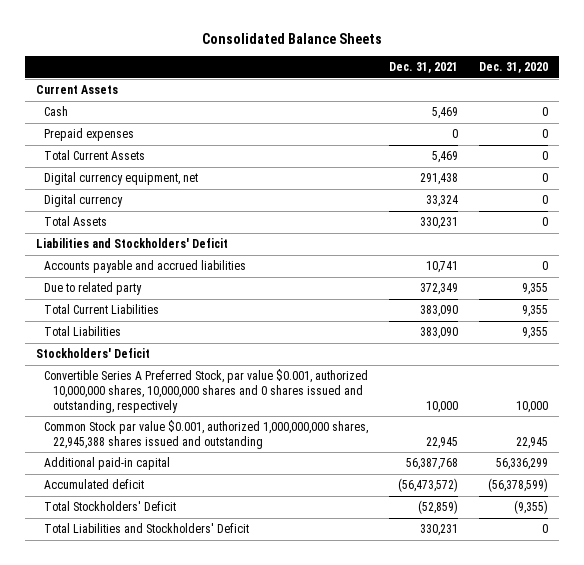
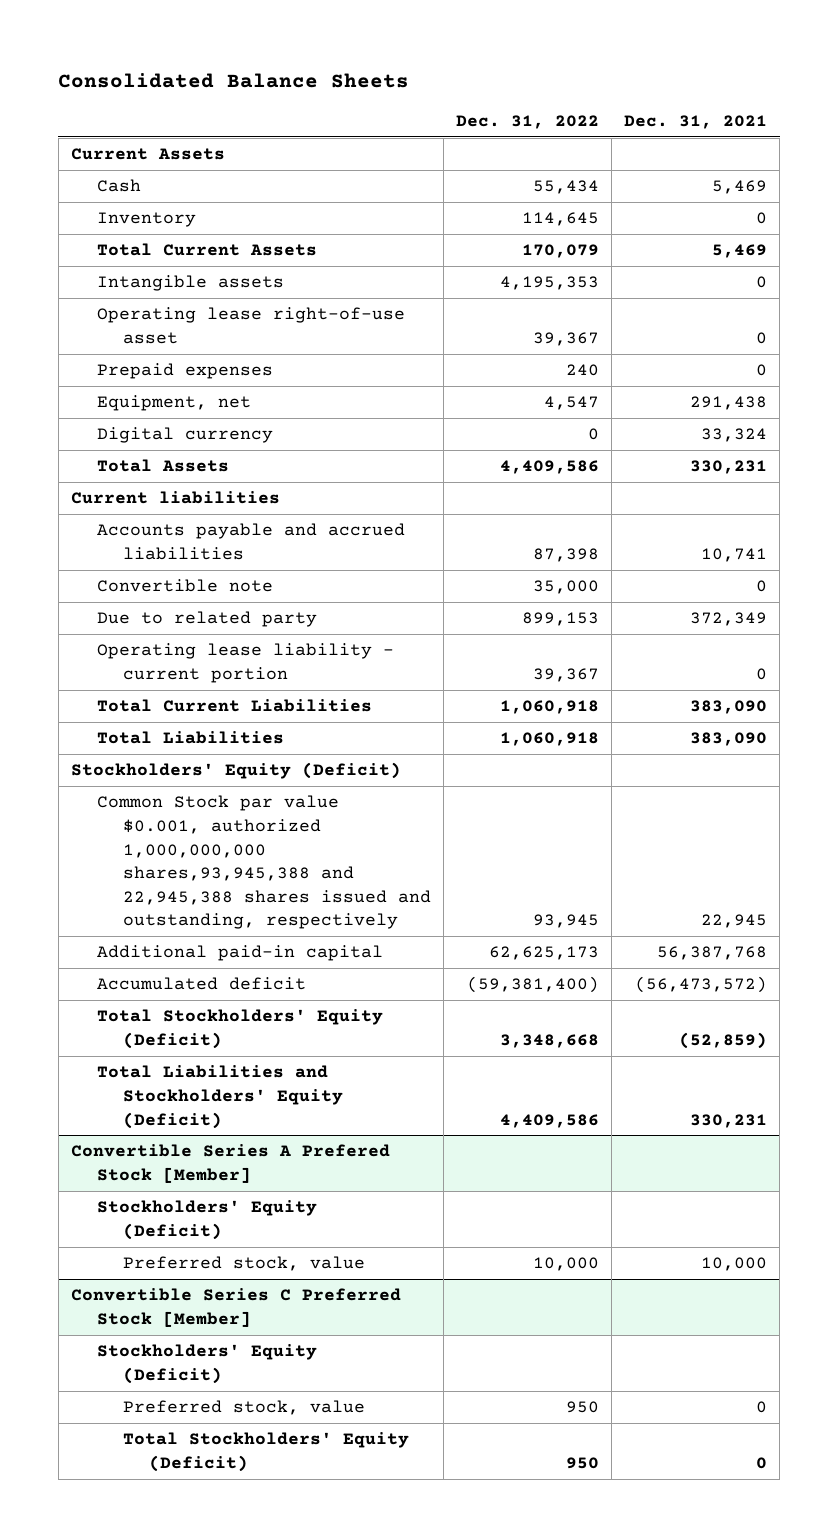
[479,62,549,74] Dec. 31, 2020 -> none
none -> [456,115,600,130] Dec. 31, 2022
none -> [96,212,196,228] Inventory
none -> [96,275,284,292] Intangible assets
none -> [96,307,405,344] Operating lease right-of-use asset
[44,128,135,142] Prepaid expenses -> [96,363,273,380] Prepaid expenses
[44,172,199,186] Digital currency equipment, net -> [96,395,251,412] Equipment, net
[35,238,228,249] Liabilities and Stockholders' Deficit -> none
none -> [70,491,280,505] Current liabilities
none -> [96,579,273,593] Convertible note
none -> [96,643,394,683] Operating lease liability - current portion
[44,369,369,413] Convertible Series A Preferred Stock, par value $0.001, authorized 10,000,000 shares, 10,000,000 shares and 0 shares issued and outstanding, respectively -> none
[35,348,150,359] Stockholders' Deficit -> [70,762,401,780] Stockholders' Equity (Deficit)
[44,420,369,449] Common Stock par value $0.001, authorized 1,000,000,000 shares, 22,945,388 shares issued and outstanding -> [96,795,431,930] Common Stock par value $0.001, authorized 1,000,000,000 shares,93,945,388 and 22,945,388 shares issued and outstanding, respectively
[44,501,177,512] Total Stockholders' Deficit -> [96,1009,383,1049] Total Stockholders' Equity (Deficit)
[44,523,250,534] Total Liabilities and Stockholders' Deficit -> [96,1065,343,1129] Total Liabilities and Stockholders' Equity (Deficit)
none -> [70,1144,390,1183] Convertible Series A Prefered Stock [Member]
none -> [96,1200,317,1240] Stockholders' Equity (Deficit)
none -> [122,1256,365,1272] Preferred stock, value
none -> [70,1288,401,1327] Convertible Series C Preferred Stock [Member]
none -> [96,1344,317,1384] Stockholders' Equity (Deficit)
none -> [122,1400,365,1416] Preferred stock, value
none -> [122,1432,409,1472] Total Stockholders' Equity (Deficit)

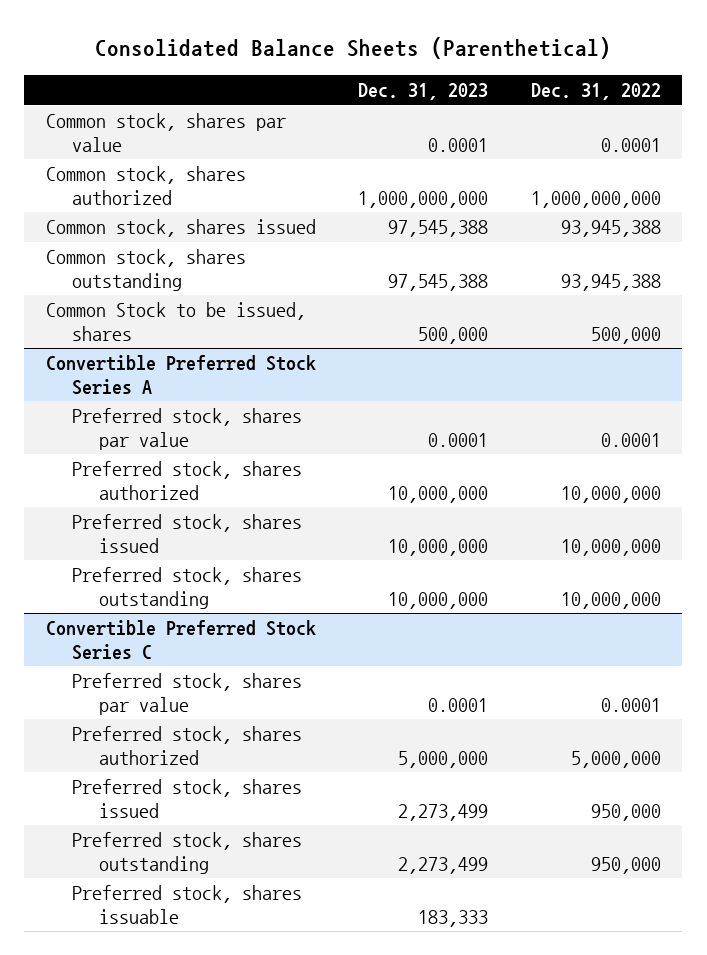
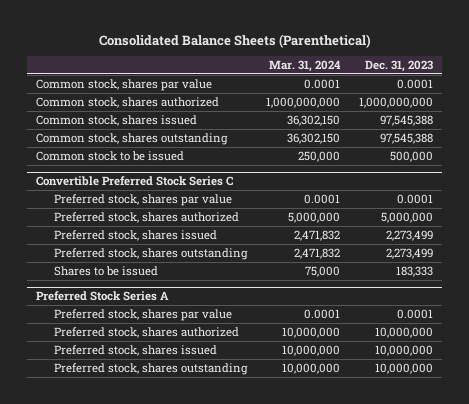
[531,82,662,100] Dec. 31, 2022 -> none
none -> [269,60,342,73] Mar. 31, 2024
[45,355,316,395] Convertible Preferred Stock Series A -> none
[72,408,303,450] Preferred stock, shares par value -> none
[72,461,303,500] Preferred stock, shares authorized -> none
[72,514,303,553] Preferred stock, shares issued -> none
[72,567,303,609] Preferred stock, shares outstanding -> none
[45,302,306,341] Common Stock to be issued, shares -> [36,151,185,162] Common stock to be issued
[72,885,303,924] Preferred stock, shares issuable -> [54,266,159,277] Shares to be issued
none -> [36,291,170,302] Preferred Stock Series A
none -> [54,309,233,322] Preferred stock, shares par value
none -> [54,327,240,339] Preferred stock, shares authorized
none -> [54,345,218,357] Preferred stock, shares issued
none -> [54,363,249,376] Preferred stock, shares outstanding

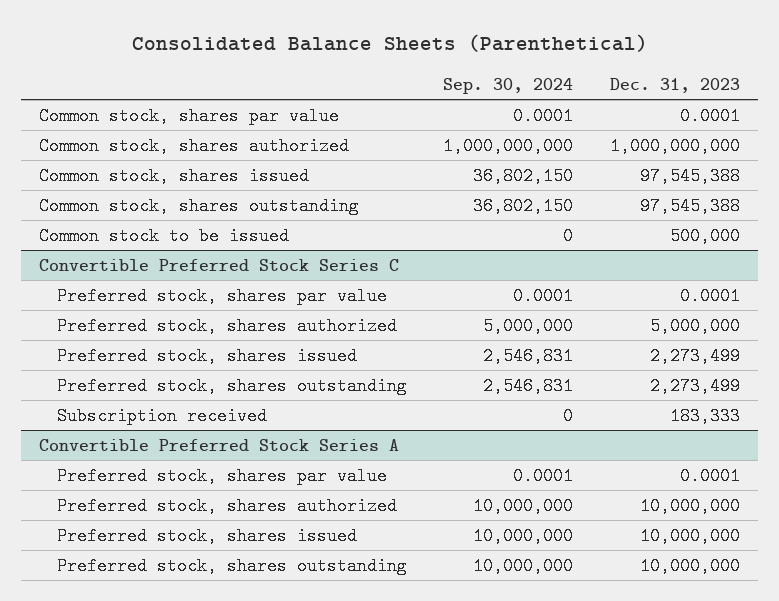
[269,60,342,73] Mar. 31, 2024 -> none
none -> [443,77,574,94] Sep. 30, 2024
[54,266,159,277] Shares to be issued -> [56,406,267,425] Subscription received
[36,291,170,302] Preferred Stock Series A -> [39,438,400,451] Convertible Preferred Stock Series A

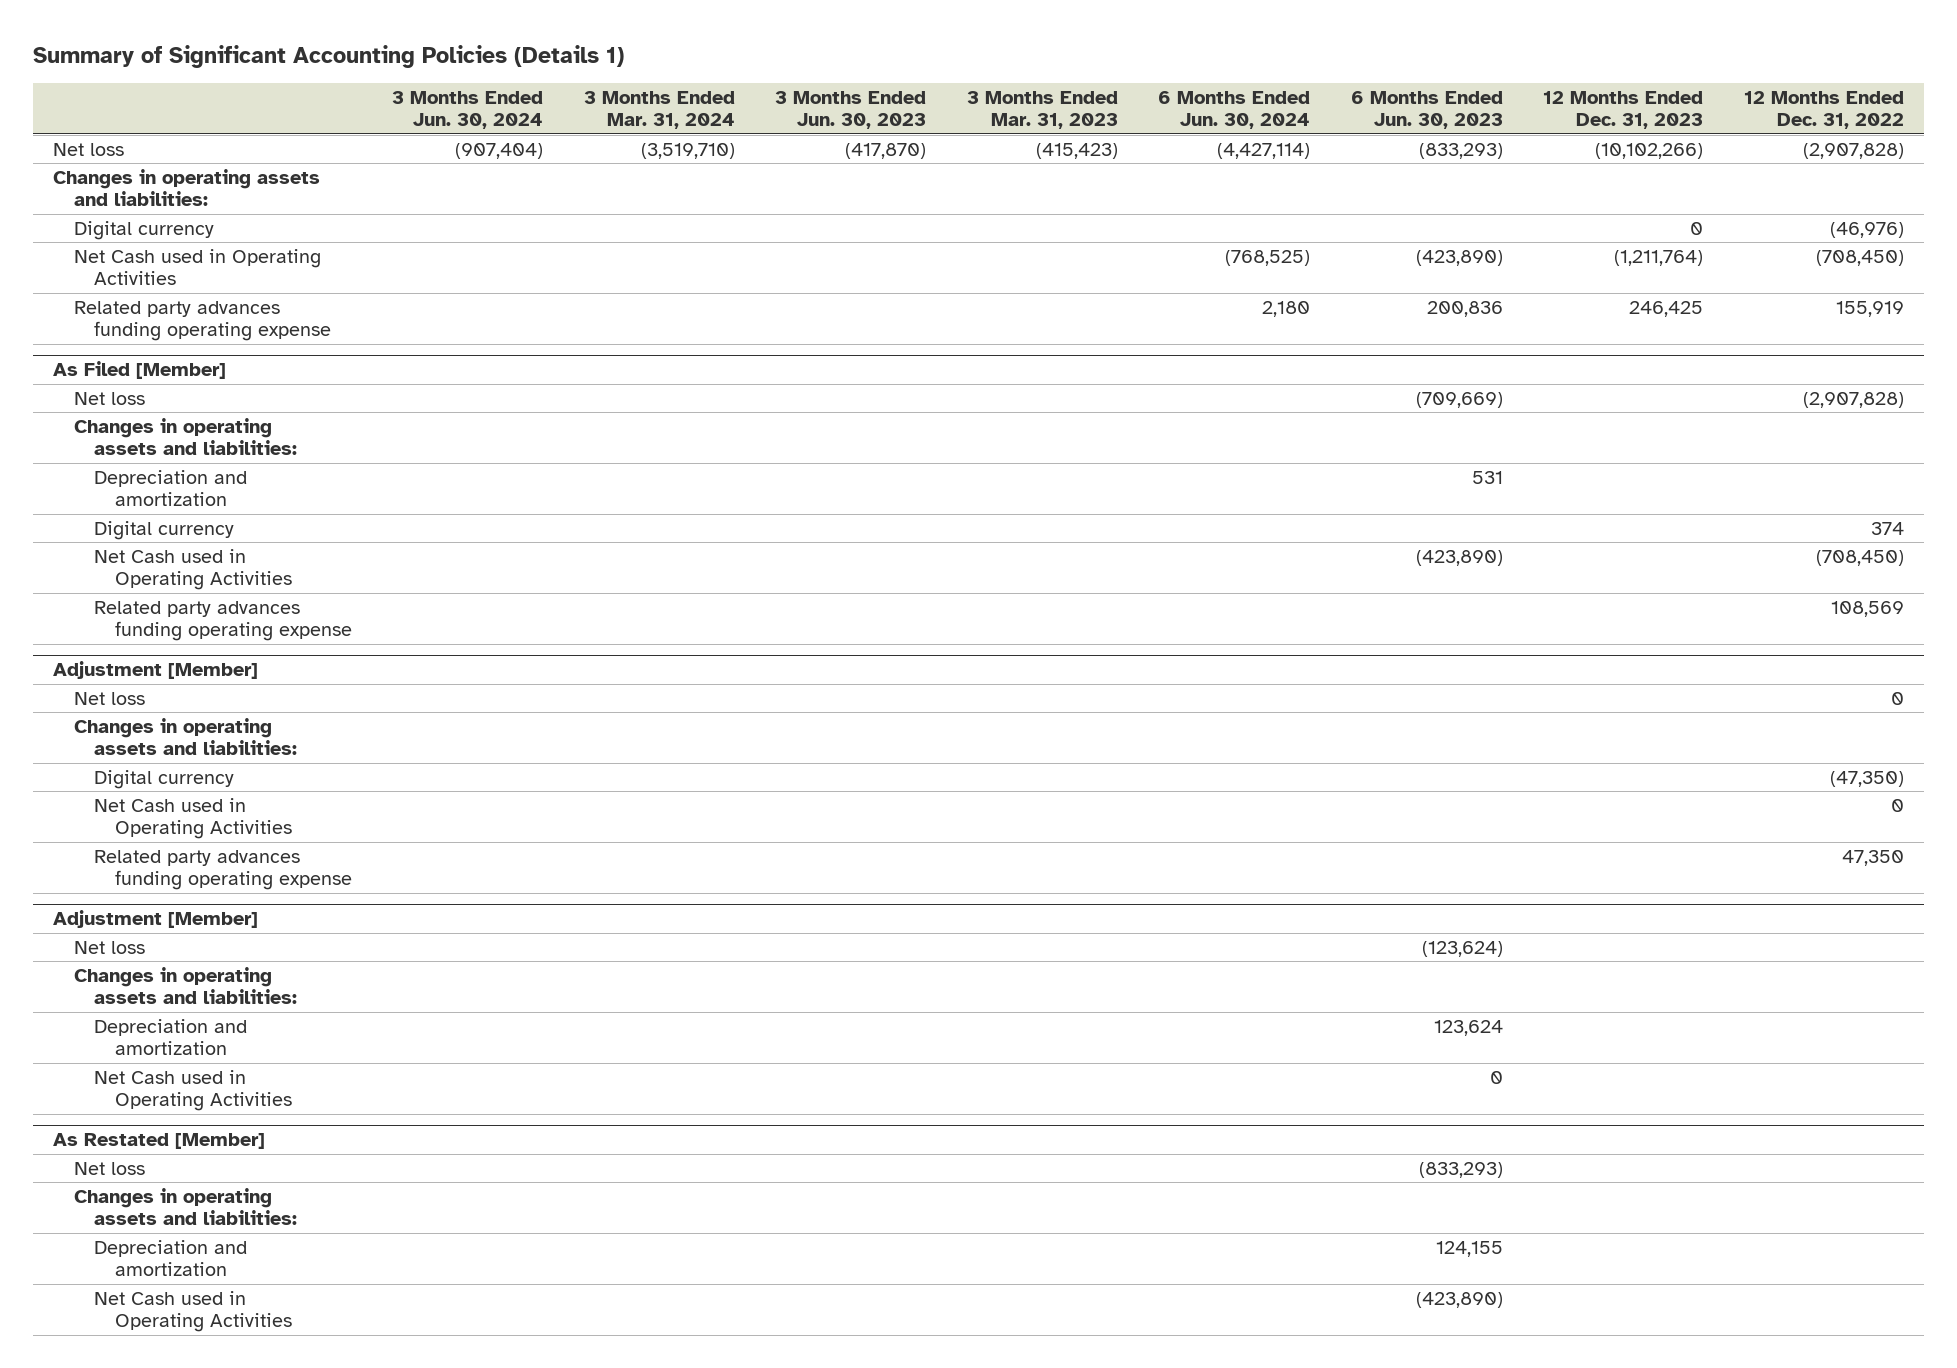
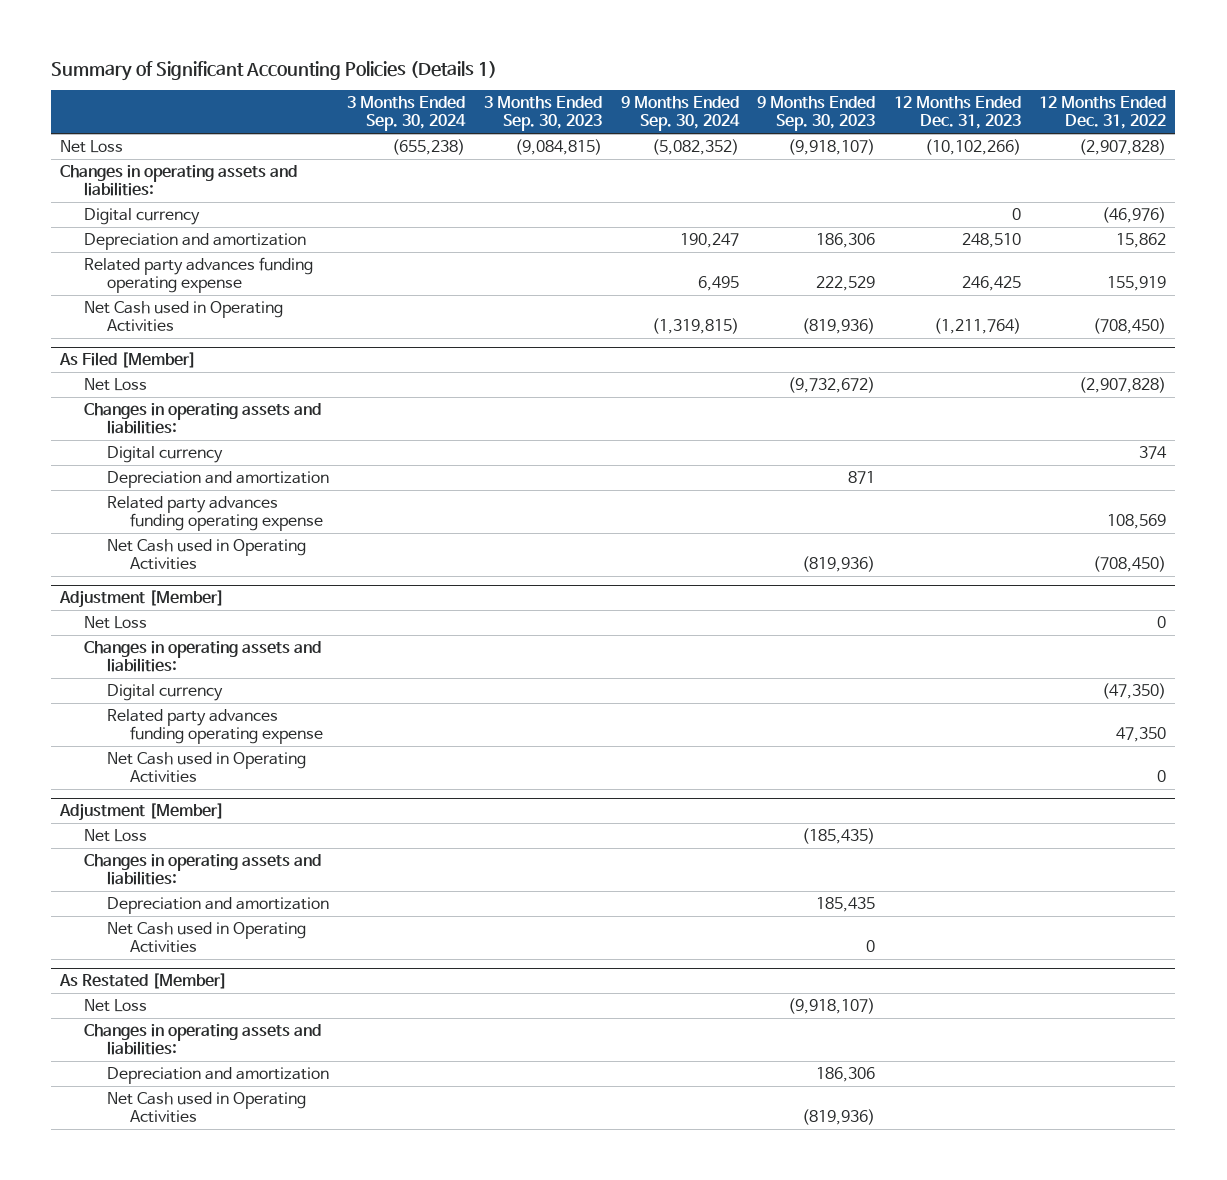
[392,90,544,130] 3 Months Ended Jun. 30, 2024 -> none
[583,90,735,130] 3 Months Ended Mar. 31, 2024 -> none
[775,90,927,130] 3 Months Ended Jun. 30, 2023 -> none
[966,90,1118,130] 3 Months Ended Mar. 31, 2023 -> none
[1158,90,1311,130] 6 Months Ended Jun. 30, 2024 -> none
[1350,90,1503,130] 6 Months Ended Jun. 30, 2023 -> none
none -> [347,96,467,132] 3 Months Ended Sep. 30, 2024
none -> [484,96,603,132] 3 Months Ended Sep. 30, 2023
none -> [620,96,740,132] 9 Months Ended Sep. 30, 2024
none -> [757,96,876,132] 9 Months Ended Sep. 30, 2023
[53,142,125,156] Net loss -> [60,140,124,154] Net Loss
none -> [83,233,306,251] Depreciation and amortization
[73,248,321,286] Net Cash used in Operating Activities -> [83,301,283,333] Net Cash used in Operating Activities
[73,391,145,405] Net loss -> [83,378,147,392] Net Loss
[94,469,248,507] Depreciation and amortization -> [106,471,329,489] Depreciation and amortization
[94,548,292,591] Net Cash used in Operating Activities -> [106,539,306,571] Net Cash used in Operating Activities
[73,691,145,705] Net loss -> [83,616,147,630] Net Loss
[94,797,292,840] Net Cash used in Operating Activities -> [106,752,306,784] Net Cash used in Operating Activities
[73,940,145,954] Net loss -> [83,829,147,843] Net Loss
[73,1161,145,1175] Net loss -> [83,999,147,1013] Net Loss

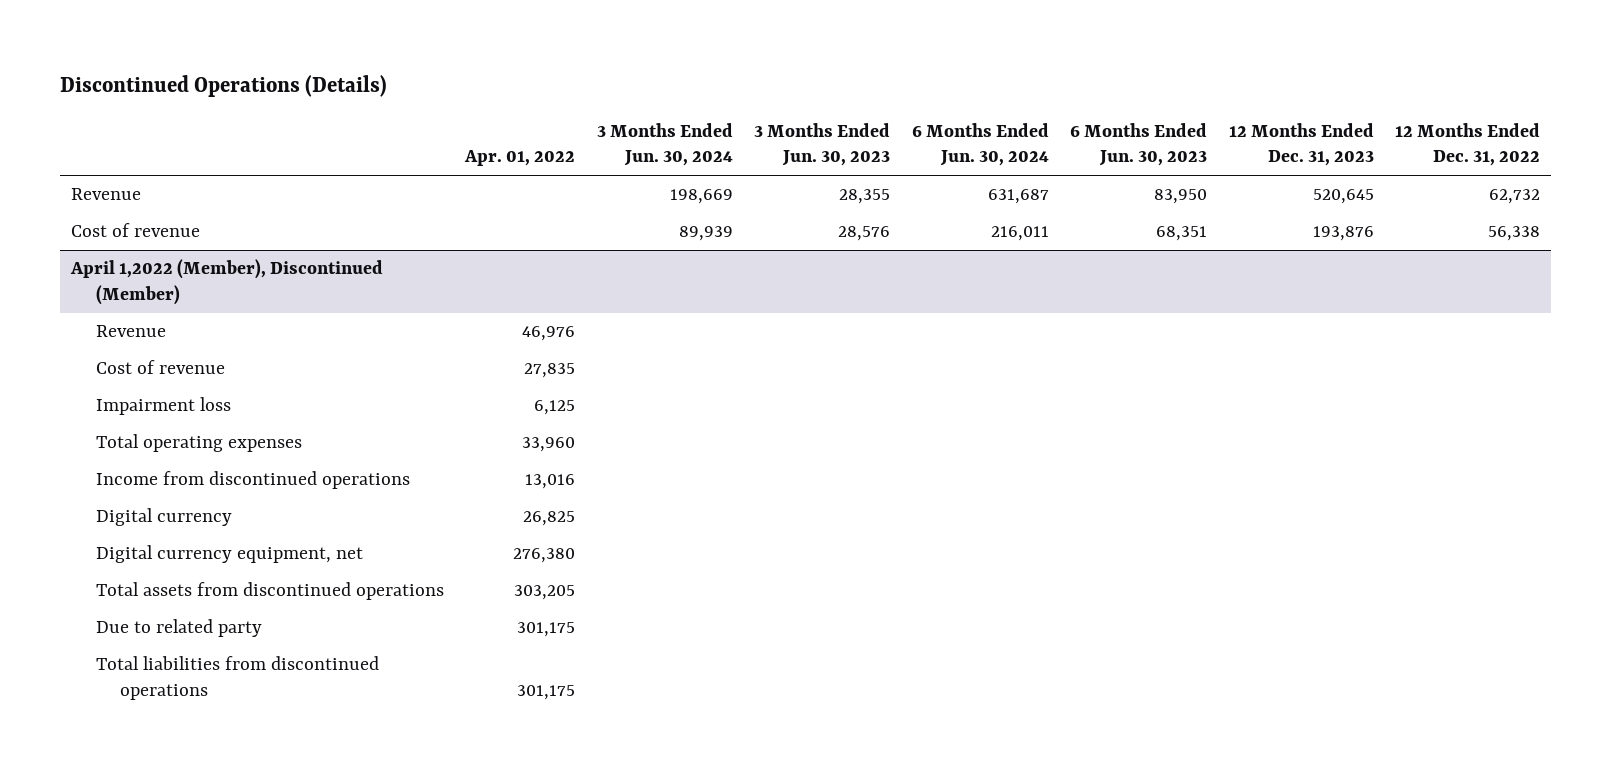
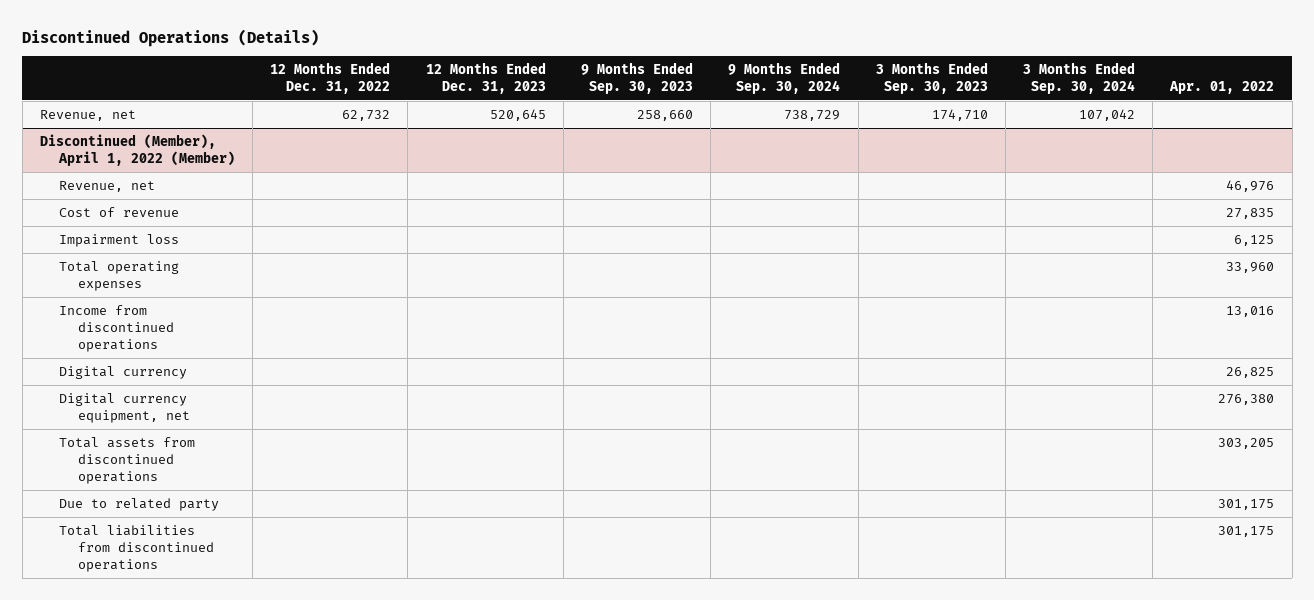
[596,122,733,167] 3 Months Ended Jun. 30, 2024 -> none
[754,122,891,167] 3 Months Ended Jun. 30, 2023 -> none
[911,122,1049,167] 6 Months Ended Jun. 30, 2024 -> none
[1070,122,1208,167] 6 Months Ended Jun. 30, 2023 -> none
none -> [580,62,693,94] 9 Months Ended Sep. 30, 2023
none -> [728,62,841,94] 9 Months Ended Sep. 30, 2024
none -> [875,62,988,94] 3 Months Ended Sep. 30, 2023
none -> [1023,62,1136,94] 3 Months Ended Sep. 30, 2024
[71,223,201,238] Cost of revenue -> none
[71,188,142,201] Revenue -> [39,110,136,122] Revenue, net
[70,259,384,305] April 1,2022 (Member), Discontinued (Member) -> [39,134,235,167] Discontinued (Member), April 1, 2022 (Member)
[95,325,166,338] Revenue -> [58,181,155,193] Revenue, net

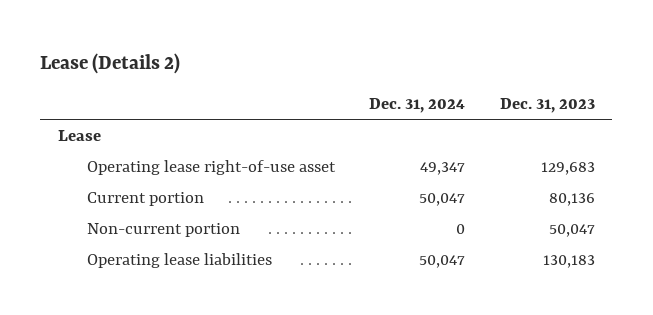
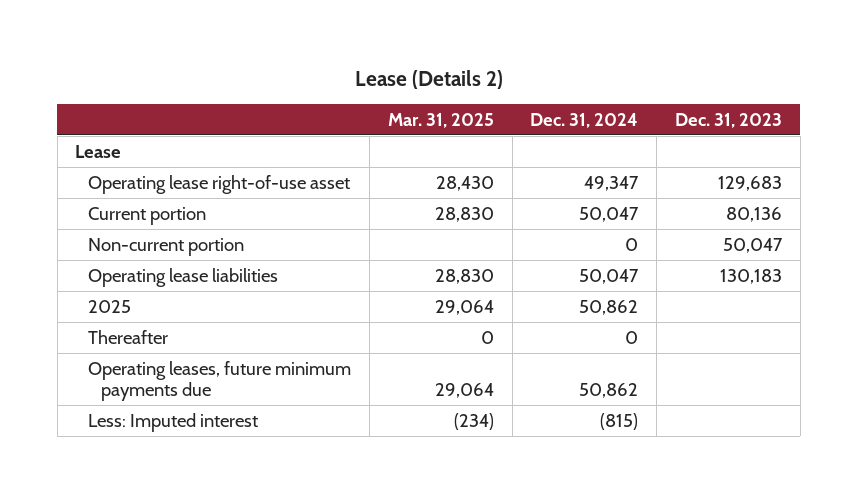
none -> [387,112,494,128] Mar. 31, 2025
none -> [88,299,132,313] 2025
none -> [88,329,169,344] Thereafter
none -> [88,360,352,402] Operating leases, future minimum payments due
none -> [88,412,259,432] Less: Imputed interest

